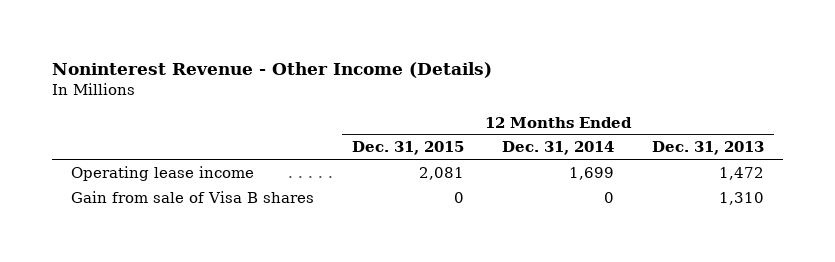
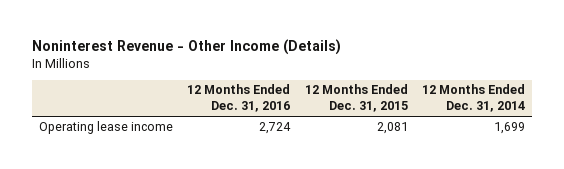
[652,141,765,156] Dec. 31, 2013 -> none
none -> [187,84,291,113] 12 Months Ended Dec. 31, 2016
[70,190,314,203] Gain from sale of Visa B shares -> none

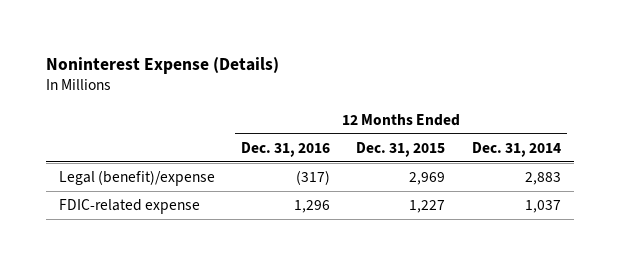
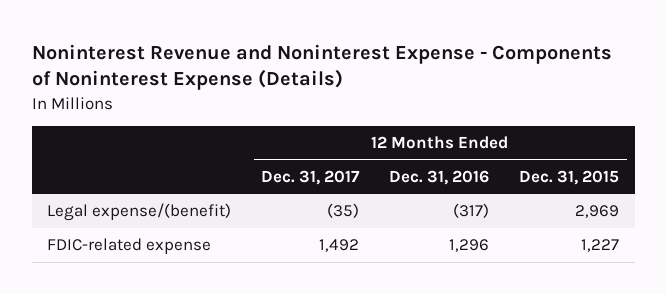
[45,56,279,74] Noninterest Expense (Details) -> [31,43,612,91] Noninterest Revenue and Noninterest Expense - Components of Noninterest Expense (Details)
[471,141,561,157] Dec. 31, 2014 -> none
none -> [261,169,361,185] Dec. 31, 2017
[58,170,215,187] Legal (benefit)/expense -> [46,203,231,222] Legal expense/(benefit)

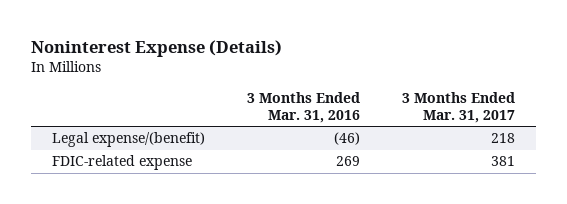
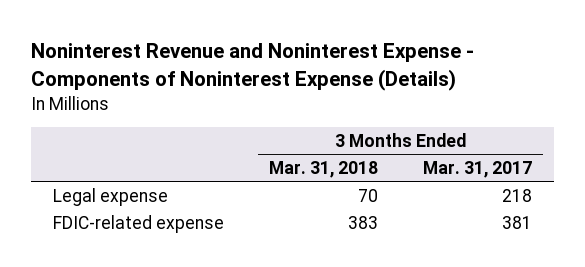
[31,40,283,58] Noninterest Expense (Details) -> [30,43,474,91] Noninterest Revenue and Noninterest Expense - Components of Noninterest Expense (Details)
[247,91,361,124] 3 Months Ended Mar. 31, 2016 -> none
none -> [269,161,379,179] Mar. 31, 2018
[52,132,206,148] Legal expense/(benefit) -> [53,187,169,206] Legal expense

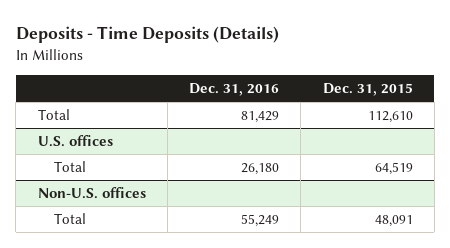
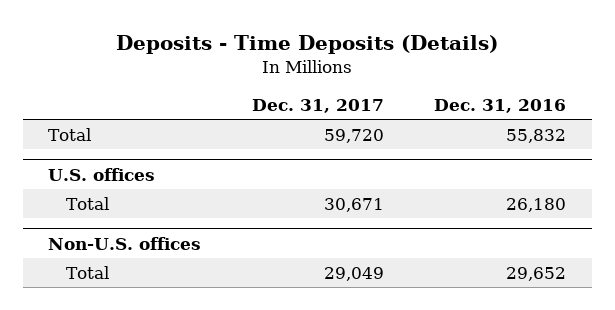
[322,82,413,96] Dec. 31, 2015 -> none
none -> [251,98,384,113] Dec. 31, 2017
[241,111,280,124] 81,429 -> [506,128,567,143] 55,832
[241,214,280,228] 55,249 -> [506,266,567,281] 29,652

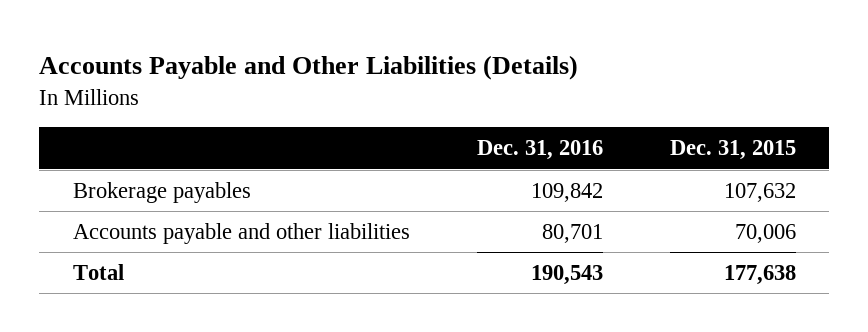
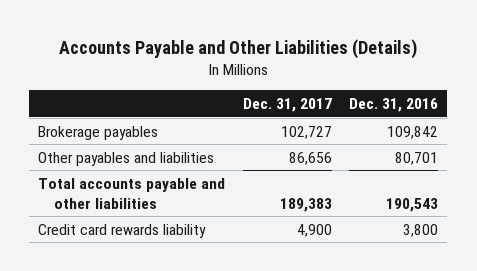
[669,140,796,161] Dec. 31, 2015 -> none
none -> [242,98,332,113] Dec. 31, 2017
[72,222,410,244] Accounts payable and other liabilities -> [38,151,215,166] Other payables and liabilities
[72,263,124,280] Total -> [38,177,226,209] Total accounts payable and other liabilities
none -> [38,223,207,238] Credit card rewards liability

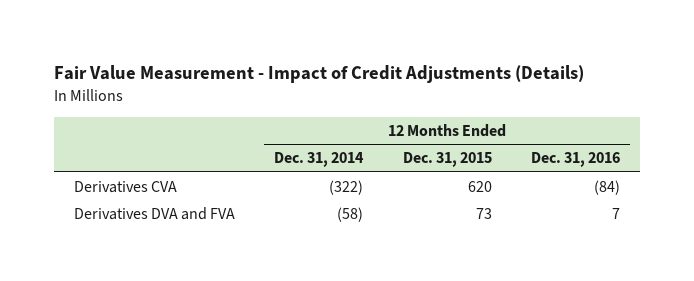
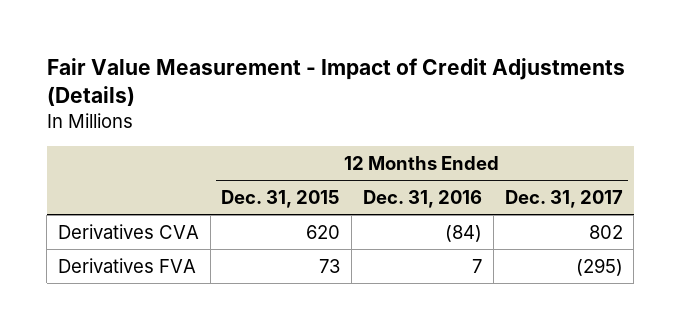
[274,152,365,168] Dec. 31, 2014 -> none
none -> [504,189,623,208] Dec. 31, 2017
[73,206,235,220] Derivatives DVA and FVA -> [57,257,196,273] Derivatives FVA

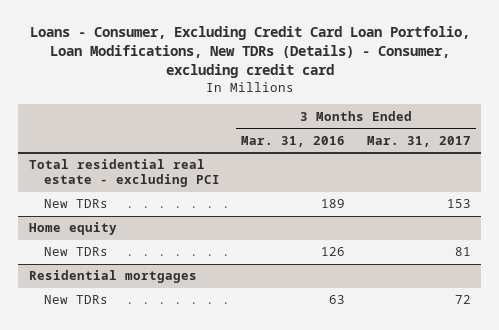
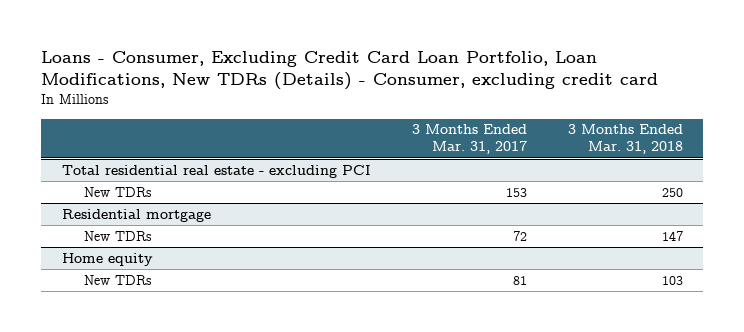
[241,135,346,147] Mar. 31, 2016 -> none
none -> [567,124,683,155] 3 Months Ended Mar. 31, 2018
none -> [61,208,211,222] Residential mortgage
none -> [83,230,152,241] New TDRs
[28,270,197,284] Residential mortgages -> none
[43,295,108,305] New TDRs -> none

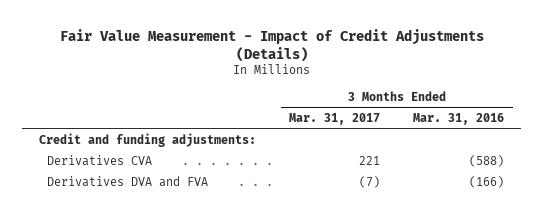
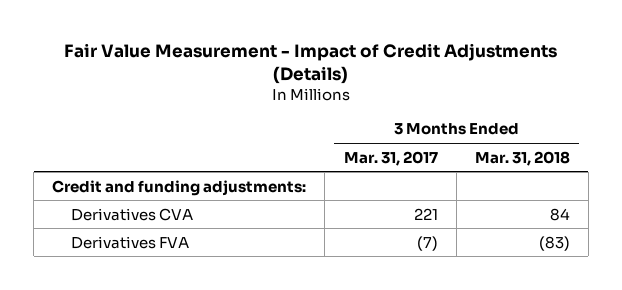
[413,112,505,125] Mar. 31, 2016 -> none
none -> [474,150,570,166] Mar. 31, 2018
[47,175,209,187] Derivatives DVA and FVA -> [71,235,190,249] Derivatives FVA

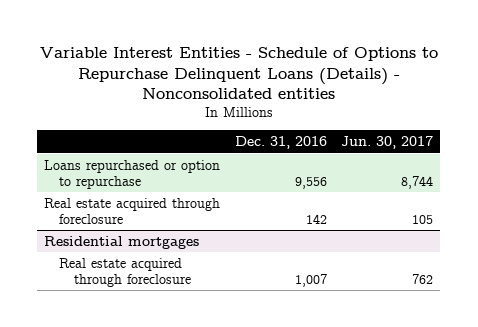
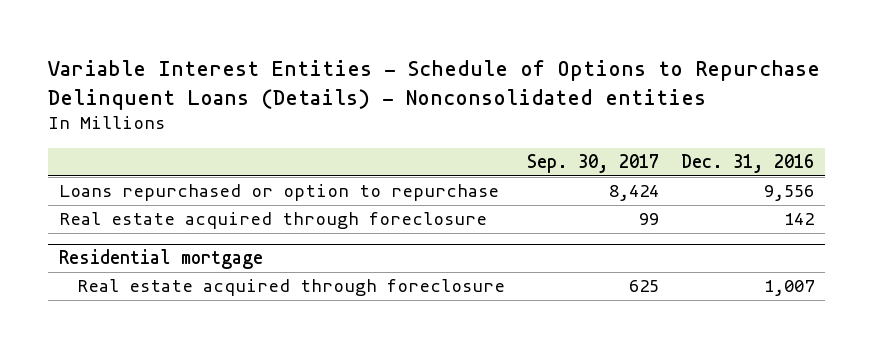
[341,136,434,150] Jun. 30, 2017 -> none
none -> [527,154,660,174] Sep. 30, 2017
[44,235,200,249] Residential mortgages -> [58,249,263,270] Residential mortgage

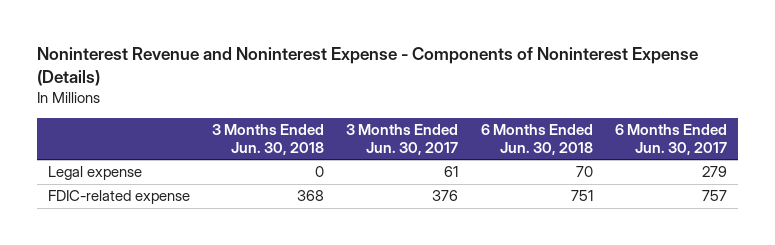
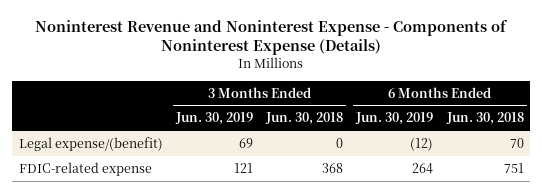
[346,124,459,156] 3 Months Ended Jun. 30, 2017 -> none
[614,124,727,156] 6 Months Ended Jun. 30, 2017 -> none
none -> [174,112,253,126] Jun. 30, 2019
none -> [355,112,434,126] Jun. 30, 2019
[48,166,143,181] Legal expense -> [18,136,163,151] Legal expense/(benefit)

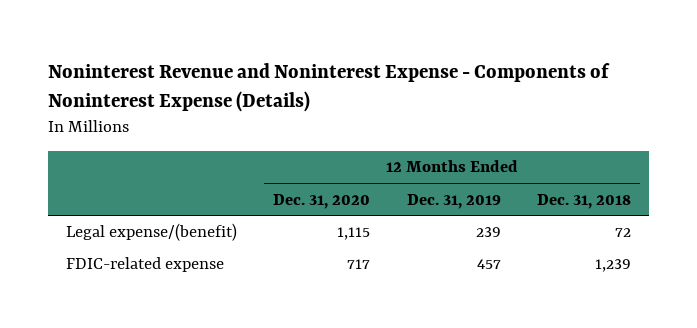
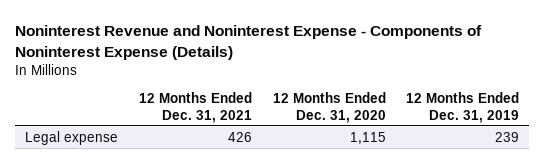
[536,193,631,209] Dec. 31, 2018 -> none
none -> [138,92,252,123] 12 Months Ended Dec. 31, 2021
[66,257,225,273] FDIC-related expense -> none
[66,223,238,242] Legal expense/(benefit) -> [25,131,119,146] Legal expense

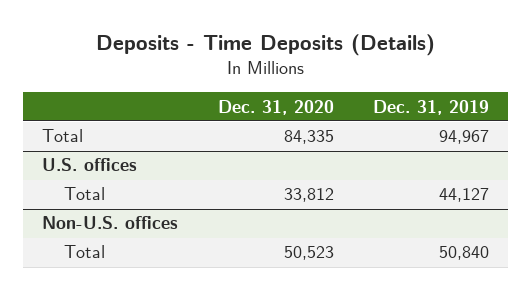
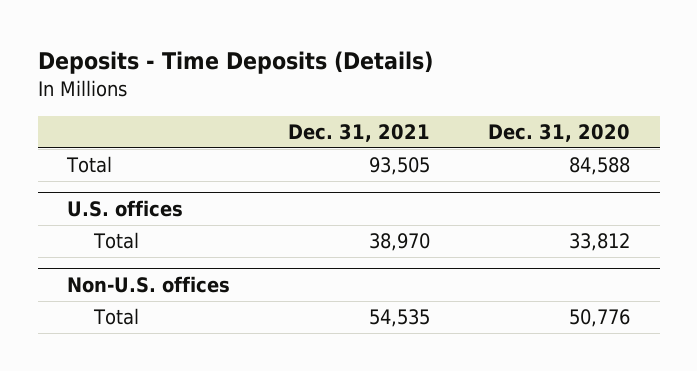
[372,99,489,115] Dec. 31, 2019 -> none
none -> [288,123,431,142] Dec. 31, 2021
[283,130,334,145] 84,335 -> [569,157,631,176] 84,588
[283,246,334,261] 50,523 -> [569,309,631,328] 50,776

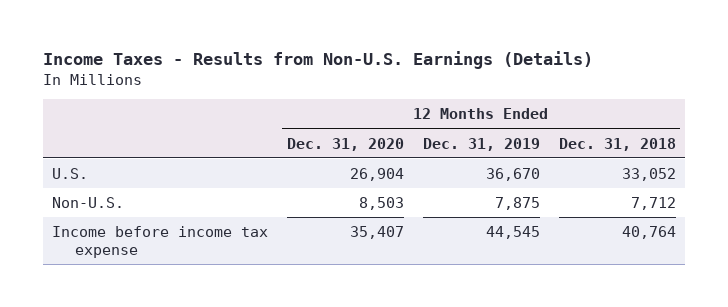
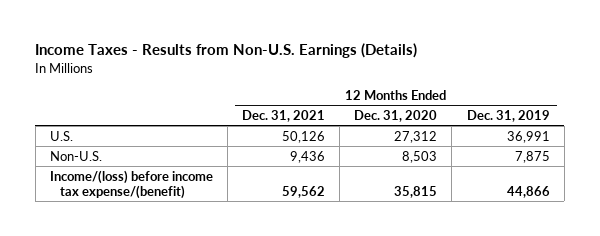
[558,137,676,151] Dec. 31, 2018 -> none
none -> [242,109,326,122] Dec. 31, 2021
[350,167,405,181] 26,904 -> [394,130,438,143] 27,312
[485,167,540,181] 36,670 -> [506,130,550,143] 36,991
[52,225,269,258] Income before income tax expense -> [50,169,214,200] Income/(loss) before income tax expense/(benefit)
[350,225,405,239] 35,407 -> [394,186,438,199] 35,815
[485,225,540,239] 44,545 -> [506,186,550,199] 44,866

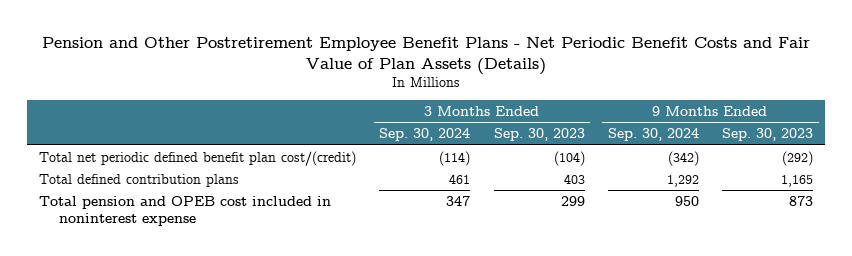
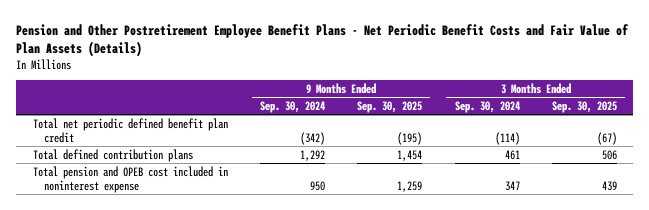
[493,128,585,142] Sep. 30, 2023 -> none
[722,128,814,142] Sep. 30, 2023 -> none
none -> [357,101,423,114] Sep. 30, 2025
none -> [551,101,617,114] Sep. 30, 2025
[39,150,357,166] Total net periodic defined benefit plan cost/(credit) -> [32,117,228,143] Total net periodic defined benefit plan credit

